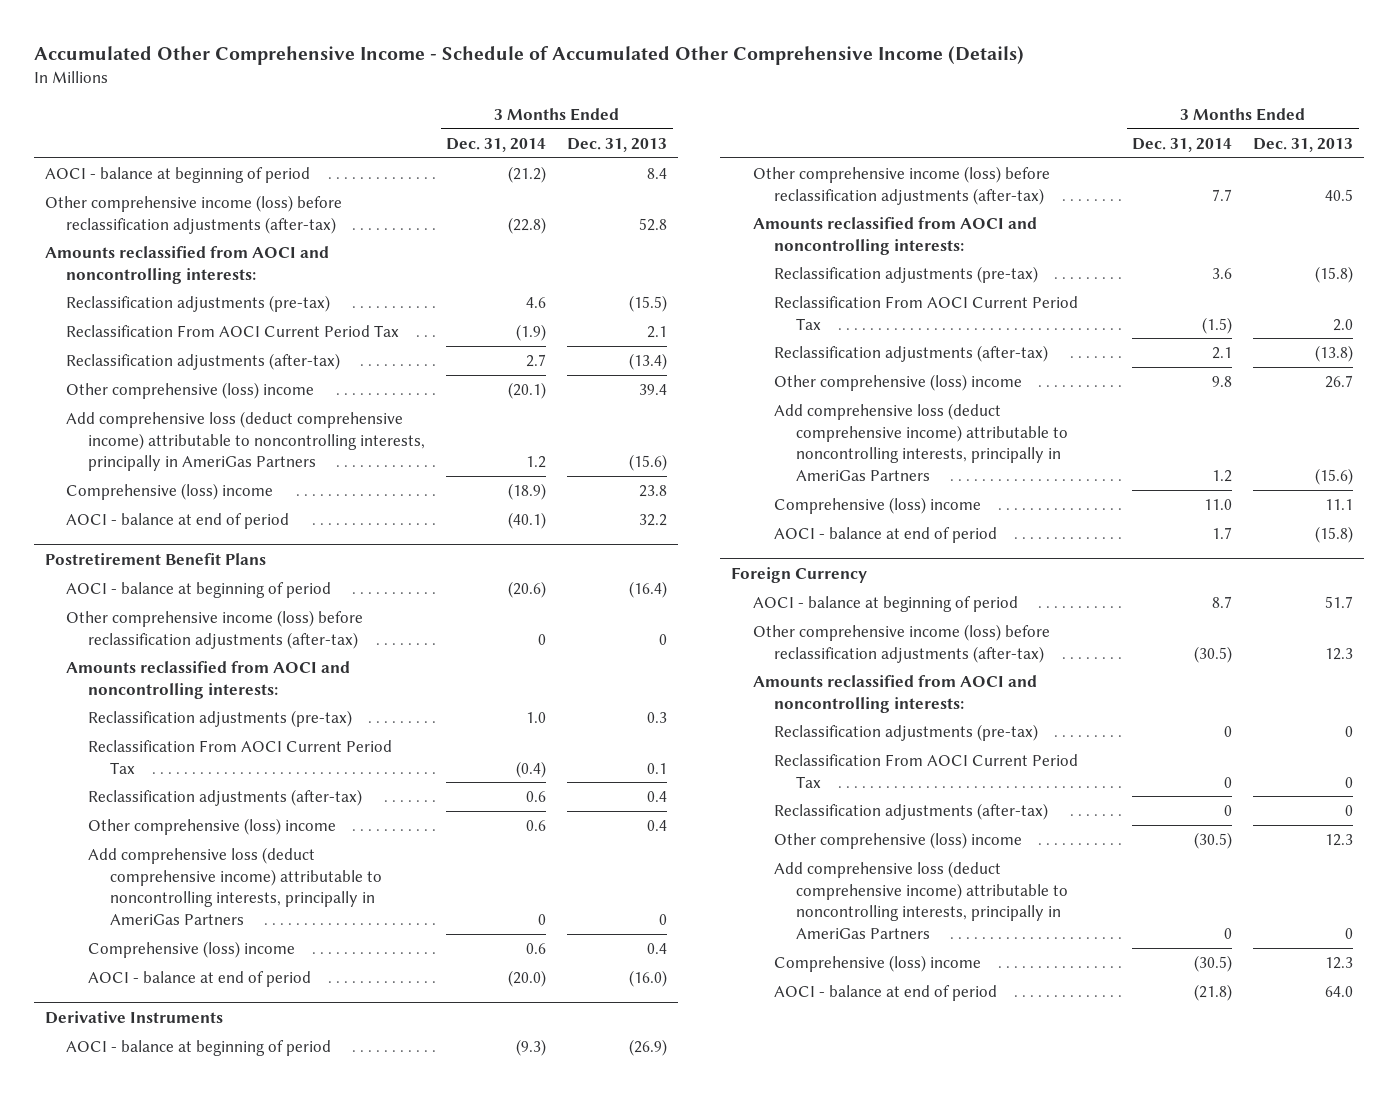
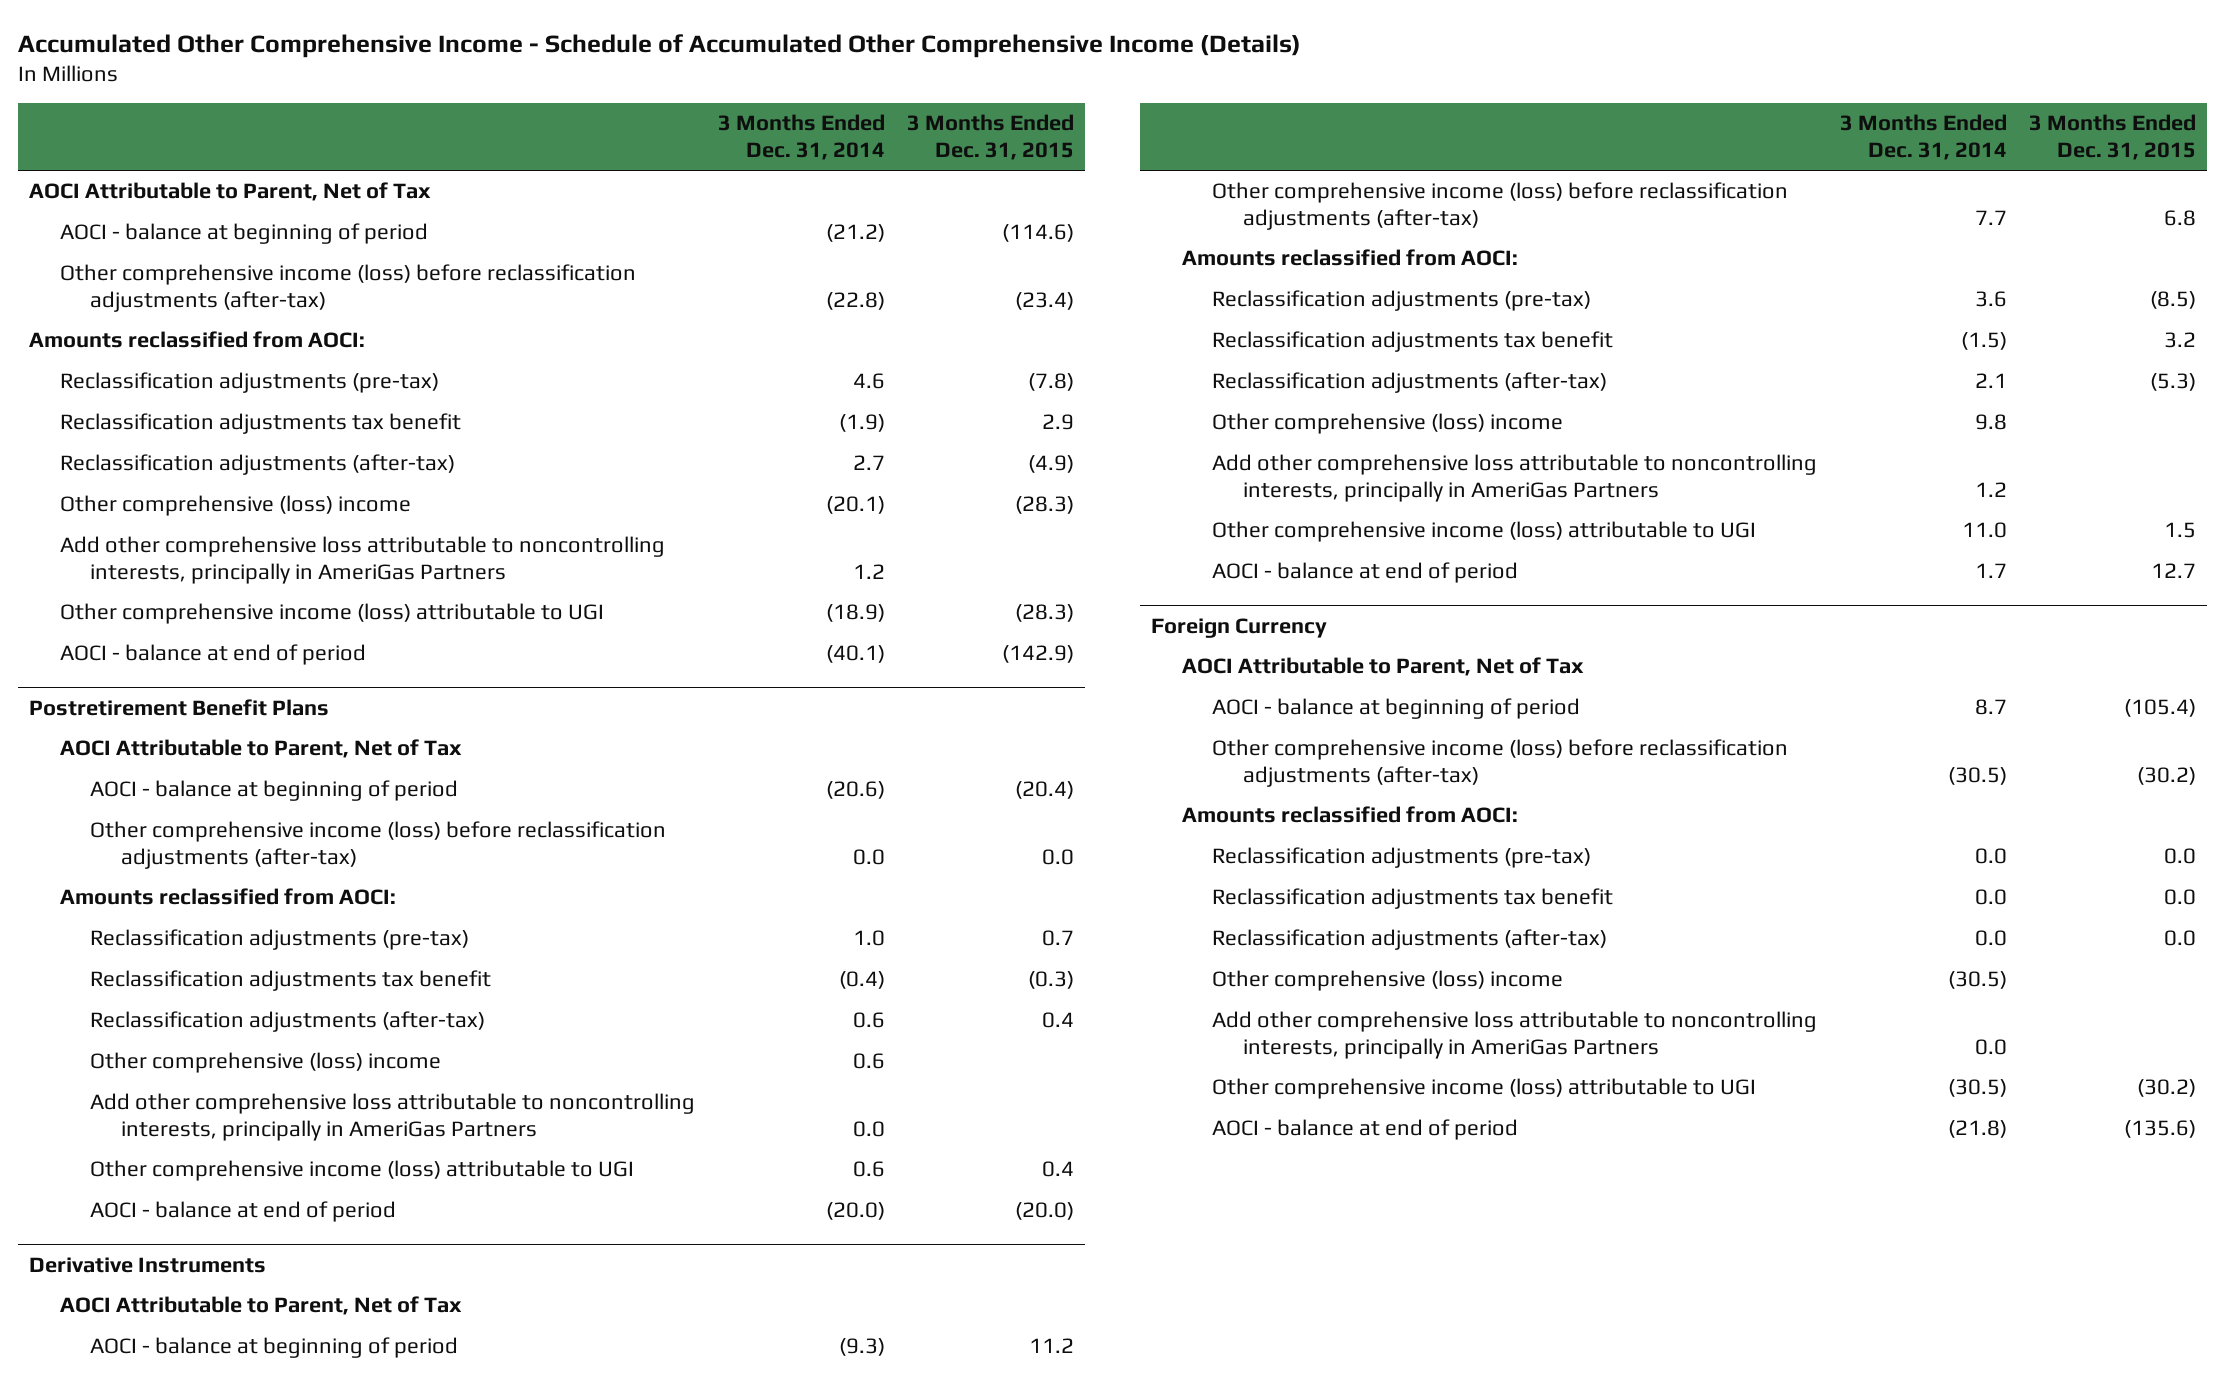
[567,137,668,152] Dec. 31, 2013 -> none
none -> [907,114,1075,160] 3 Months Ended Dec. 31, 2015
none -> [28,182,431,202] AOCI Attributable to Parent, Net of Tax
[44,245,329,284] Amounts reclassified from AOCI and noncontrolling interests: -> [28,331,365,349] Amounts reclassified from AOCI:
[66,324,400,337] Reclassification From AOCI Current Period Tax -> none
none -> [59,413,461,435] Reclassification adjustments tax benefit
[66,410,426,472] Add comprehensive loss (deduct comprehensive income) attributable to noncontrolling interests, principally in AmeriGas Partners -> [59,536,665,585] Add other comprehensive loss attributable to noncontrolling interests, principally in AmeriGas Partners
[66,482,274,500] Comprehensive (loss) income -> [59,603,604,625] Other comprehensive income (loss) attributable to UGI
none -> [59,739,462,759] AOCI Attributable to Parent, Net of Tax
[538,633,547,645] 0 -> [852,849,885,866] 0.0
[66,660,351,699] Amounts reclassified from AOCI and noncontrolling interests: -> [59,888,396,906] Amounts reclassified from AOCI:
[88,739,393,774] Reclassification From AOCI Current Period Tax -> none
none -> [90,970,492,992] Reclassification adjustments tax benefit
[88,846,383,926] Add comprehensive loss (deduct comprehensive income) attributable to noncontrolling interests, principally in AmeriGas Partners -> [90,1093,696,1142] Add other comprehensive loss attributable to noncontrolling interests, principally in AmeriGas Partners
[538,914,547,926] 0 -> [852,1121,885,1138] 0.0
[88,940,296,958] Comprehensive (loss) income -> [90,1160,635,1182] Other comprehensive income (loss) attributable to UGI
none -> [59,1296,462,1316] AOCI Attributable to Parent, Net of Tax
[752,216,1037,255] Amounts reclassified from AOCI and noncontrolling interests: -> [1181,249,1518,267] Amounts reclassified from AOCI:
[774,295,1079,330] Reclassification From AOCI Current Period Tax -> none
none -> [1212,331,1614,353] Reclassification adjustments tax benefit
[774,402,1069,482] Add comprehensive loss (deduct comprehensive income) attributable to noncontrolling interests, principally in AmeriGas Partners -> [1212,454,1818,503] Add other comprehensive loss attributable to noncontrolling interests, principally in AmeriGas Partners
[774,496,982,514] Comprehensive (loss) income -> [1212,521,1757,543] Other comprehensive income (loss) attributable to UGI
none -> [1181,657,1584,677] AOCI Attributable to Parent, Net of Tax
[774,753,1079,788] Reclassification From AOCI Current Period Tax -> none
[752,674,1037,713] Amounts reclassified from AOCI and noncontrolling interests: -> [1181,806,1518,824] Amounts reclassified from AOCI:
[1224,725,1233,737] 0 -> [1974,848,2007,865] 0.0
none -> [1212,888,1614,910] Reclassification adjustments tax benefit
[1224,804,1233,816] 0 -> [1974,930,2007,947] 0.0
[774,860,1069,940] Add comprehensive loss (deduct comprehensive income) attributable to noncontrolling interests, principally in AmeriGas Partners -> [1212,1011,1818,1060] Add other comprehensive loss attributable to noncontrolling interests, principally in AmeriGas Partners
[1224,928,1233,940] 0 -> [1974,1039,2007,1056] 0.0
[774,954,982,972] Comprehensive (loss) income -> [1212,1078,1757,1100] Other comprehensive income (loss) attributable to UGI

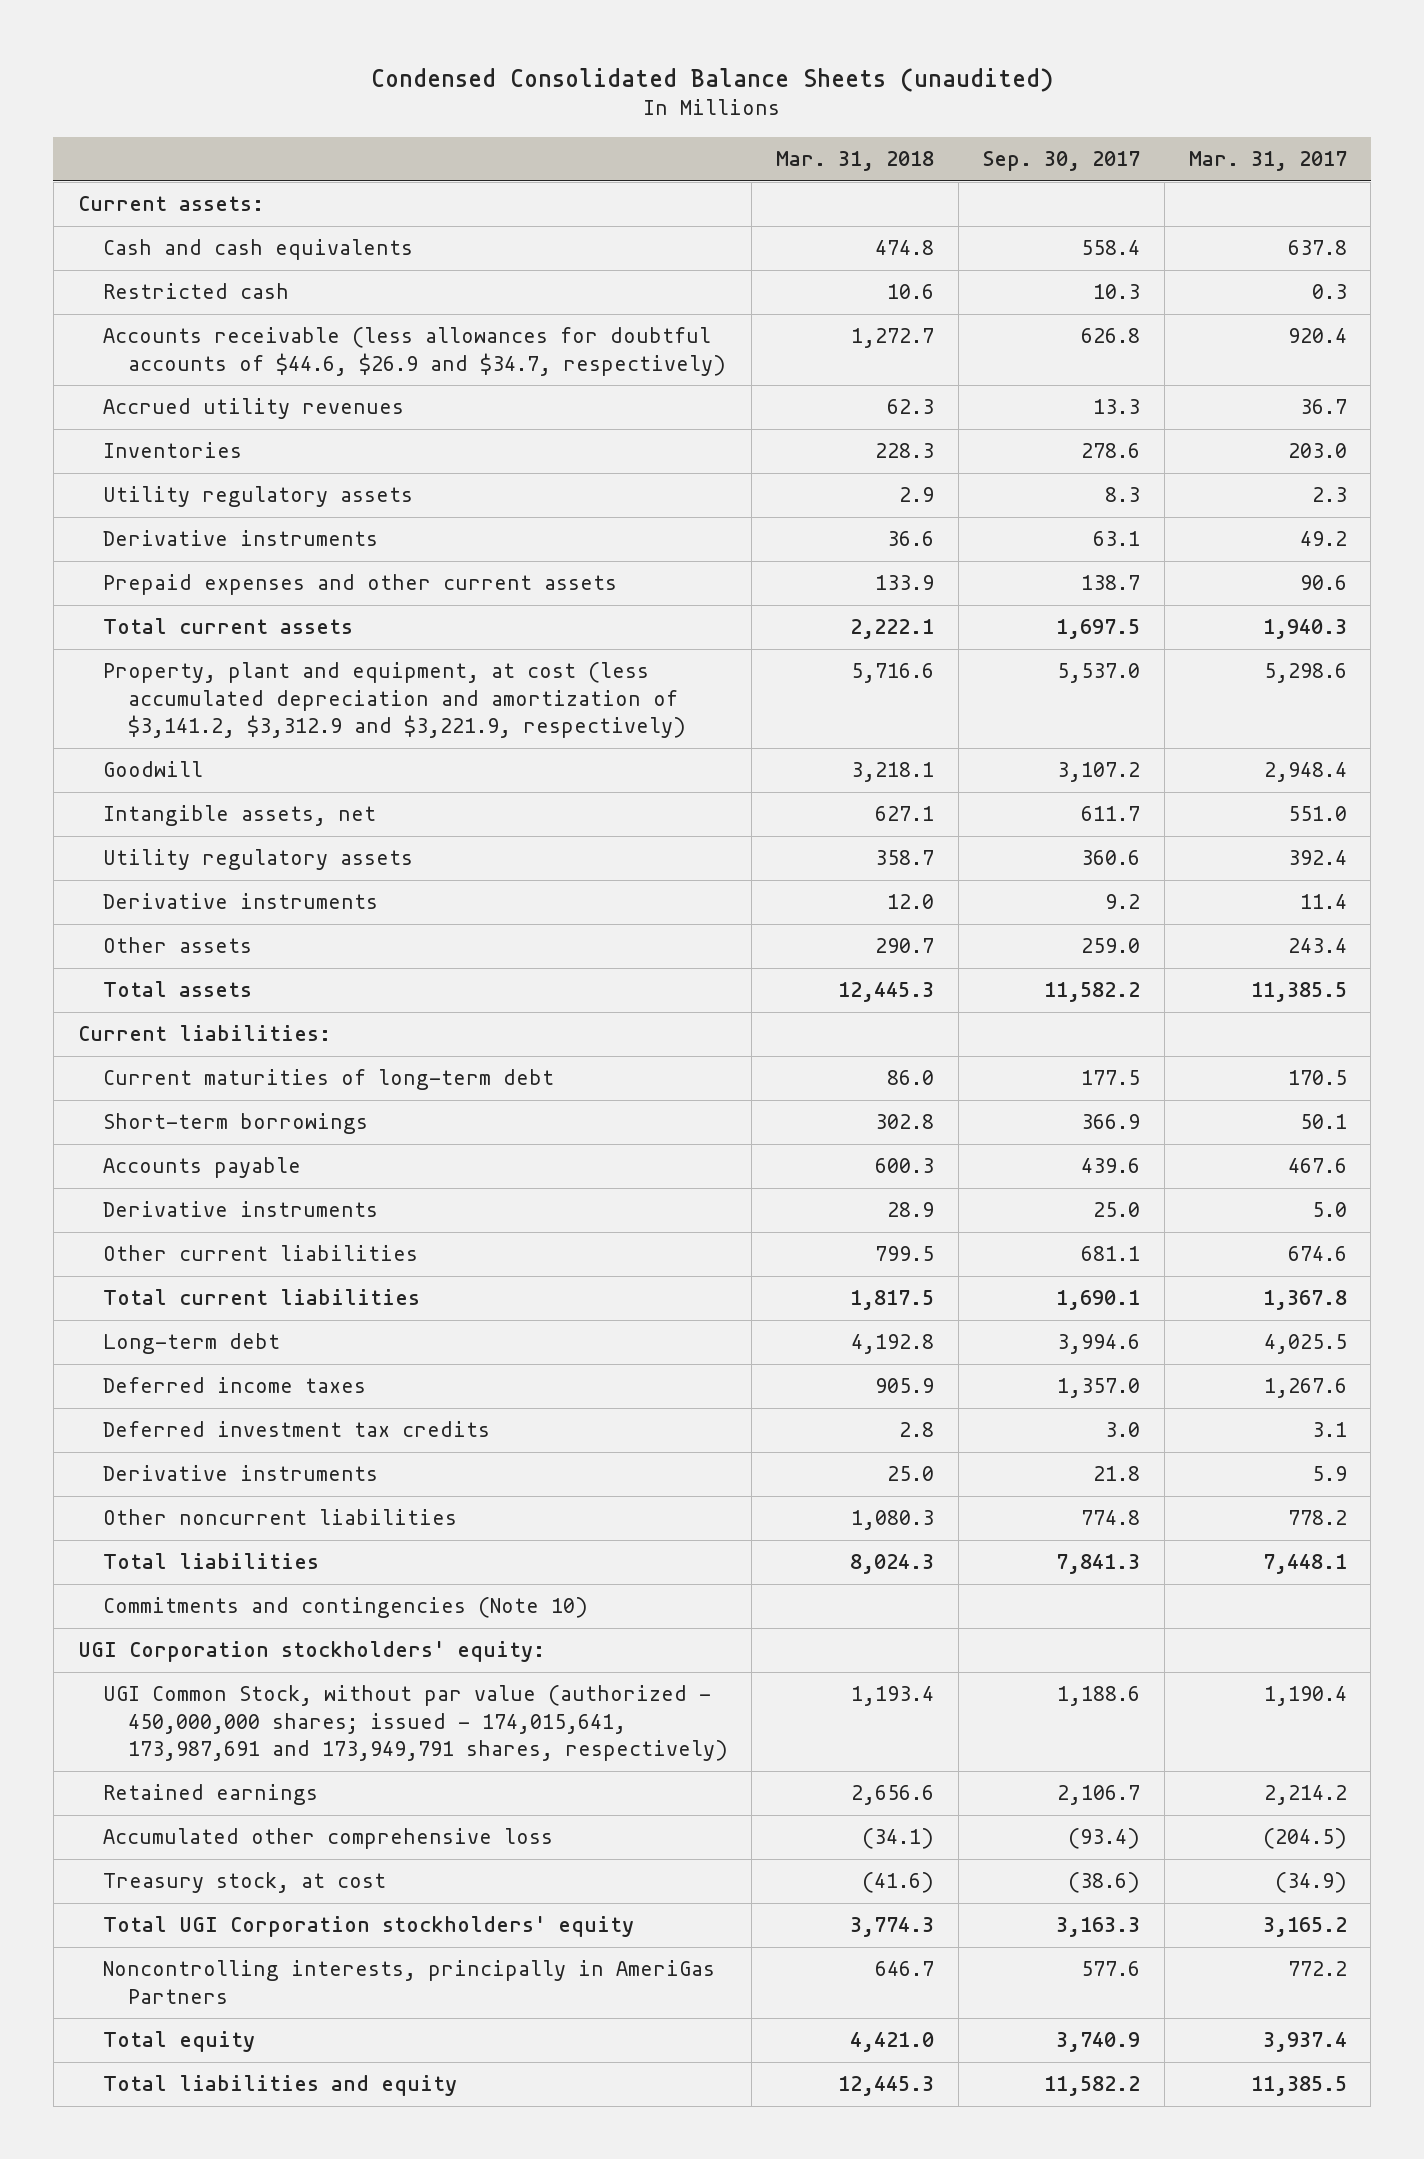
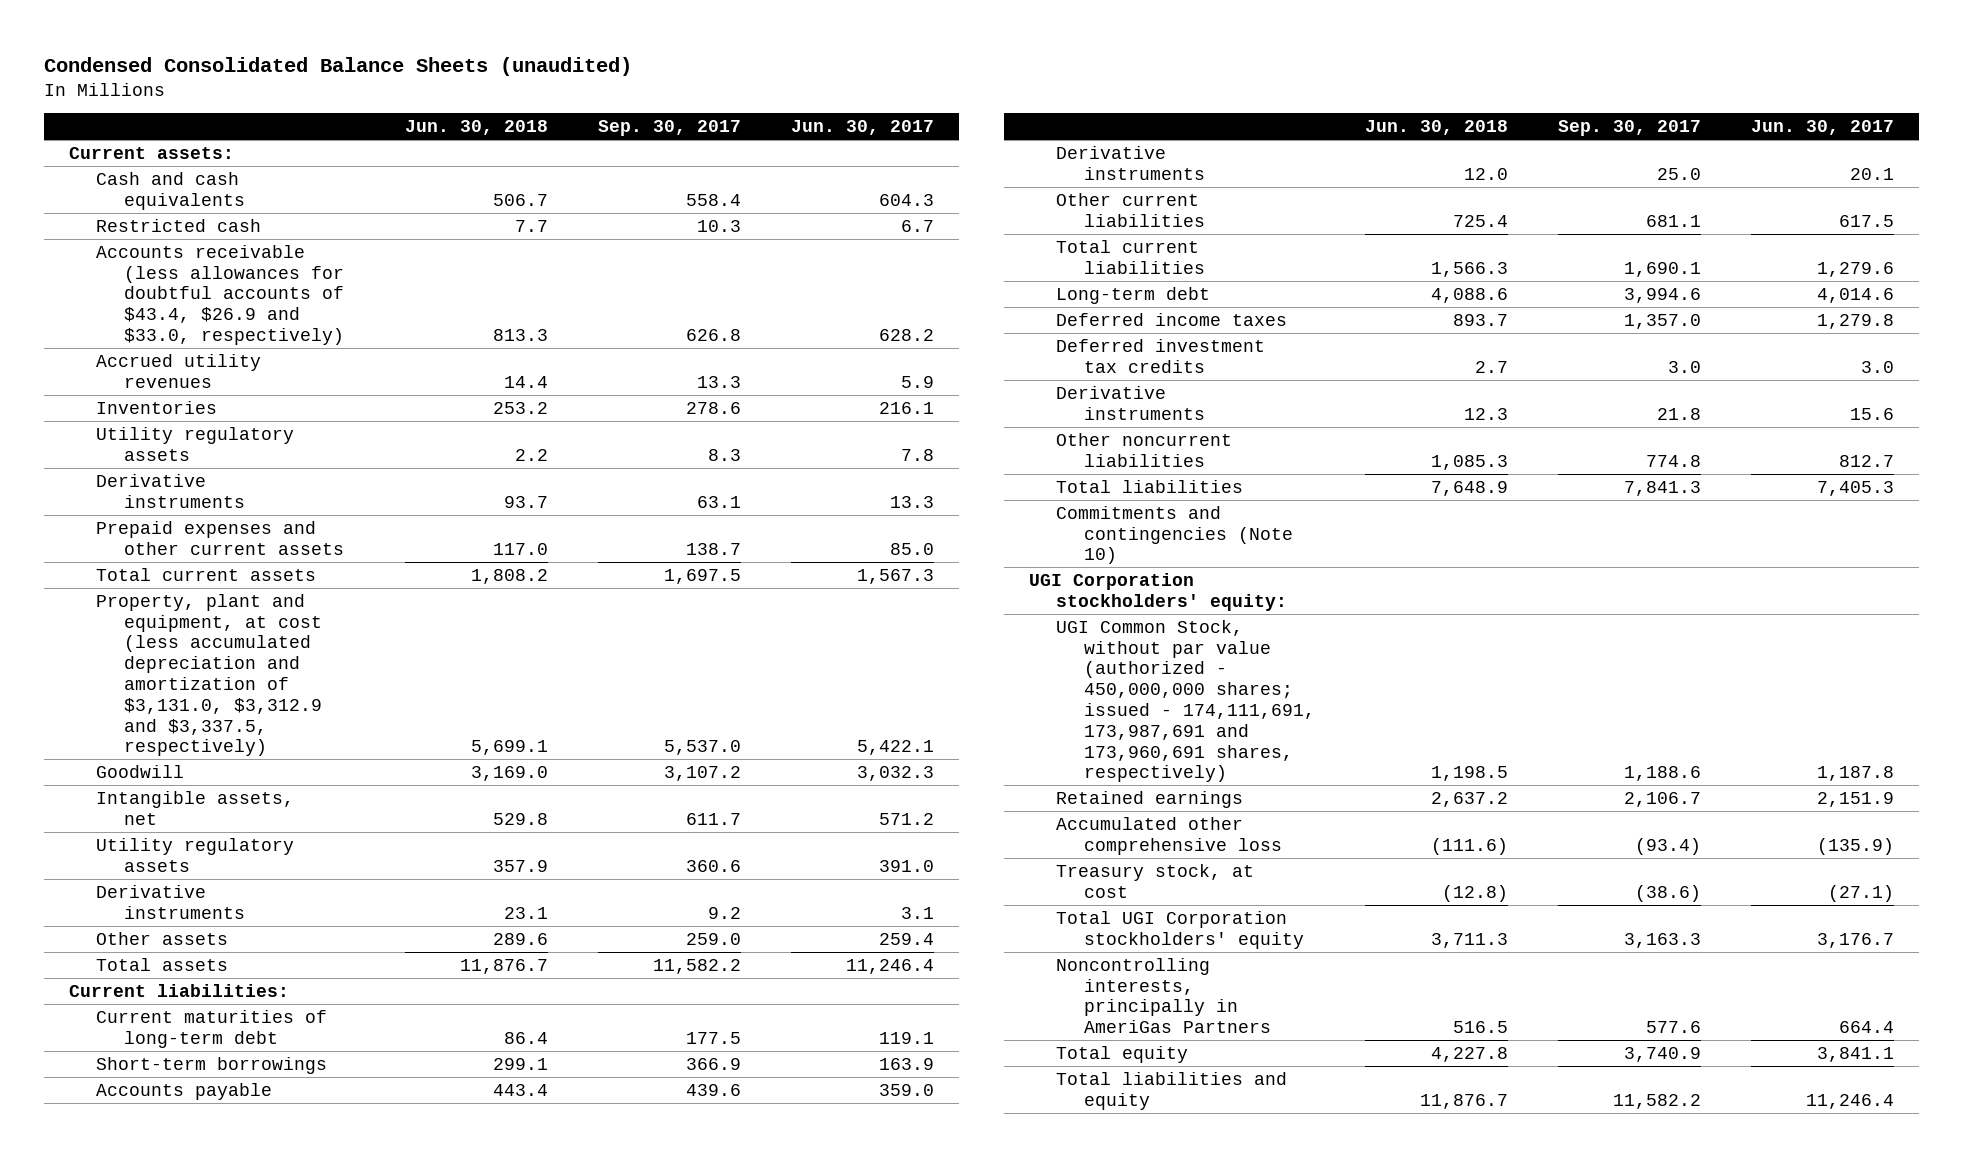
[775,151,934,172] Mar. 31, 2018 -> none
[1188,151,1347,172] Mar. 31, 2017 -> none
none -> [404,120,548,136] Jun. 30, 2018
none -> [791,120,935,136] Jun. 30, 2017
[102,327,726,376] Accounts receivable (less allowances for doubtful accounts of $44.6, $26.9 and $34.7, respectively) -> [96,244,344,345] Accounts receivable (less allowances for doubtful accounts of $43.4, $26.9 and $33.0, respectively)
[102,662,686,739] Property, plant and equipment, at cost (less accumulated depreciation and amortization of $3,141.2, $3,312.9 and $3,221.9, respectively) -> [96,593,322,757] Property, plant and equipment, at cost (less accumulated depreciation and amortization of $3,131.0, $3,312.9 and $3,337.5, respectively)
[102,1685,728,1762] UGI Common Stock, without par value (authorized - 450,000,000 shares; issued - 174,015,641, 173,987,691 and 173,949,791 shares, respectively) -> [1056,619,1315,783] UGI Common Stock, without par value (authorized - 450,000,000 shares; issued - 174,111,691, 173,987,691 and 173,960,691 shares, respectively)

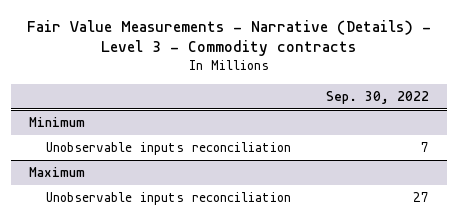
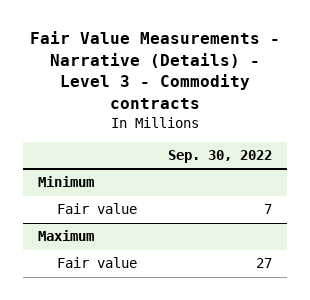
[45,142,291,156] Unobservable inputs reconciliation -> [56,203,137,215] Fair value
[45,192,291,206] Unobservable inputs reconciliation -> [56,257,137,269] Fair value

